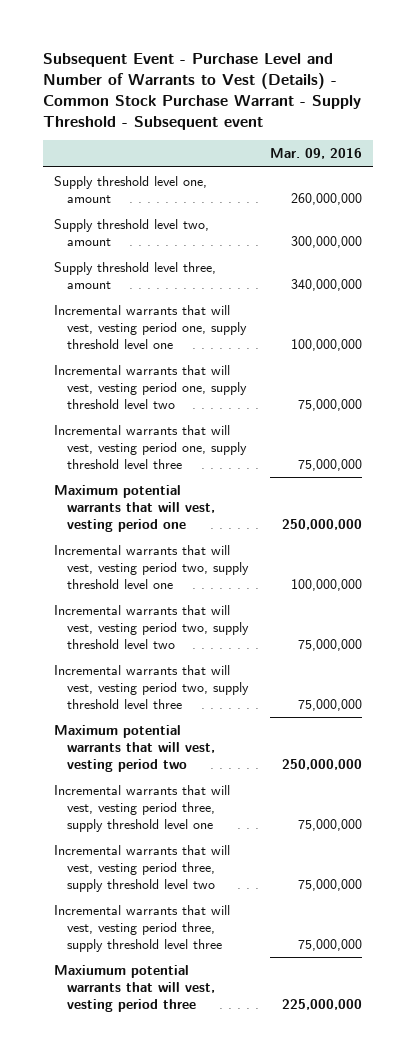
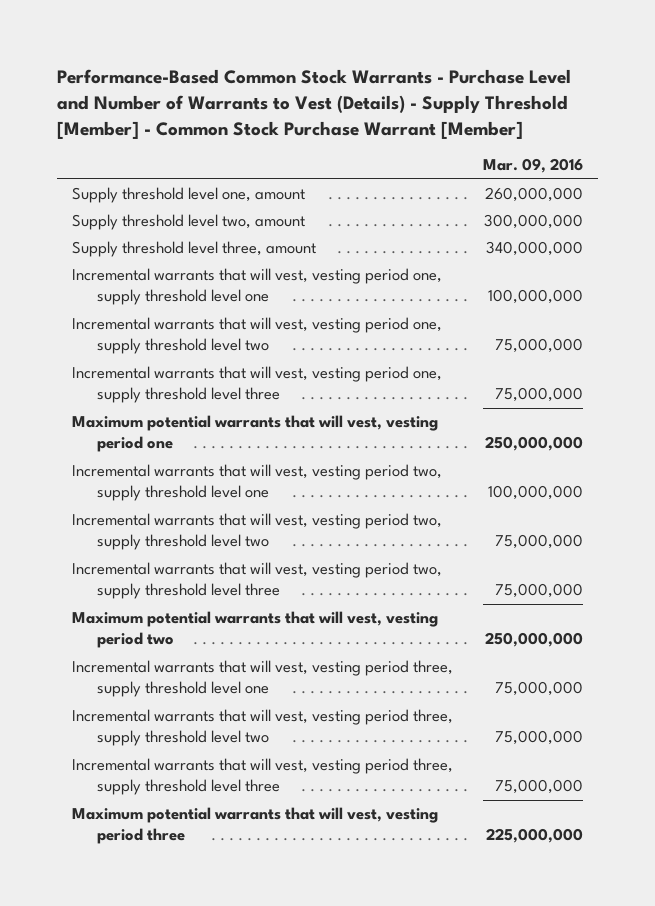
[43,53,362,130] Subsequent Event - Purchase Level and Number of Warrants to Vest (Details) - Common Stock Purchase Warrant - Supply Threshold - Subsequent event -> [57,69,572,139] Performance-Based Common Stock Warrants - Purchase Level and Number of Warrants to Vest (Details) - Supply Threshold [Member] - Common Stock Purchase Warrant [Member]
[54,964,215,1012] Maxiumum potential warrants that will vest, vesting period three -> [72,807,439,845] Maximum potential warrants that will vest, vesting period three

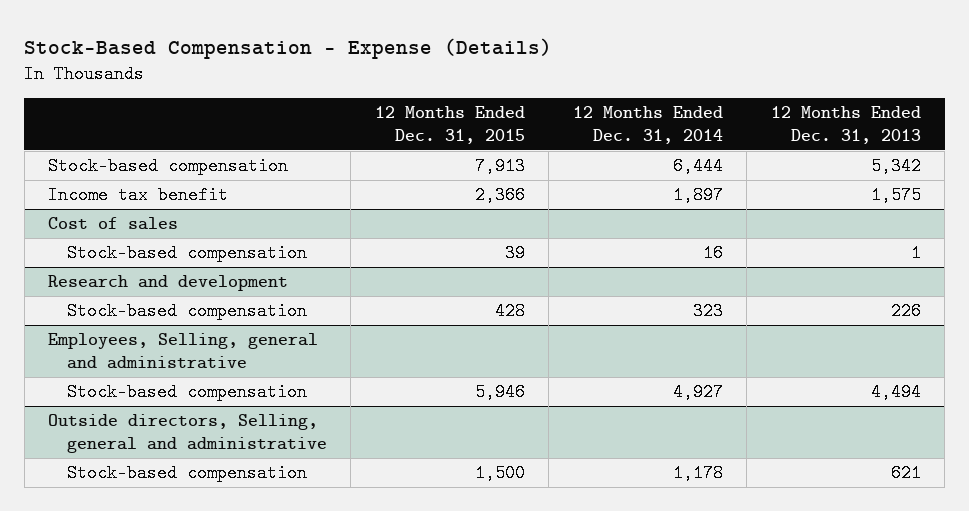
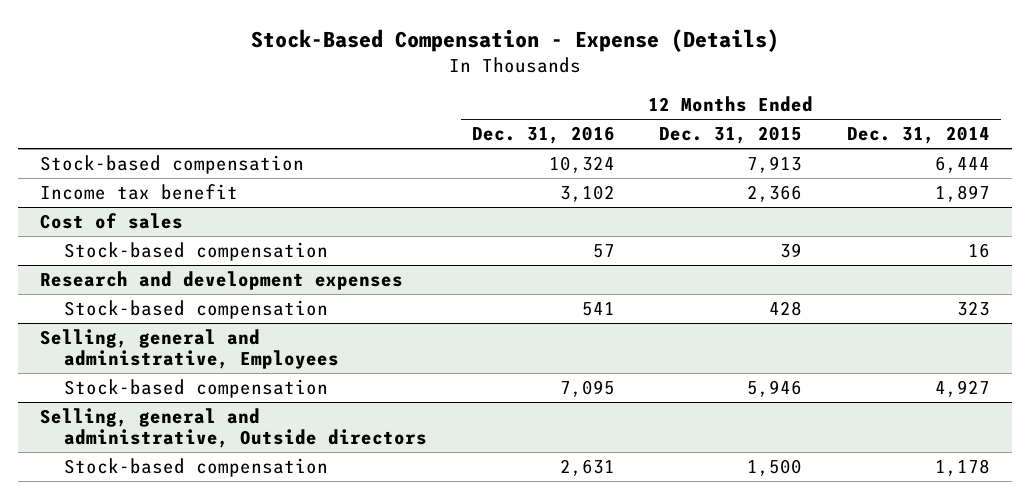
[770,106,921,145] 12 Months Ended Dec. 31, 2013 -> none
none -> [471,126,615,145] Dec. 31, 2016
[48,275,289,292] Research and development -> [40,270,404,290] Research and development expenses
[48,333,319,370] Employees, Selling, general and administrative -> [40,328,340,370] Selling, general and administrative, Employees
[48,414,327,454] Outside directors, Selling, general and administrative -> [40,407,428,449] Selling, general and administrative, Outside directors

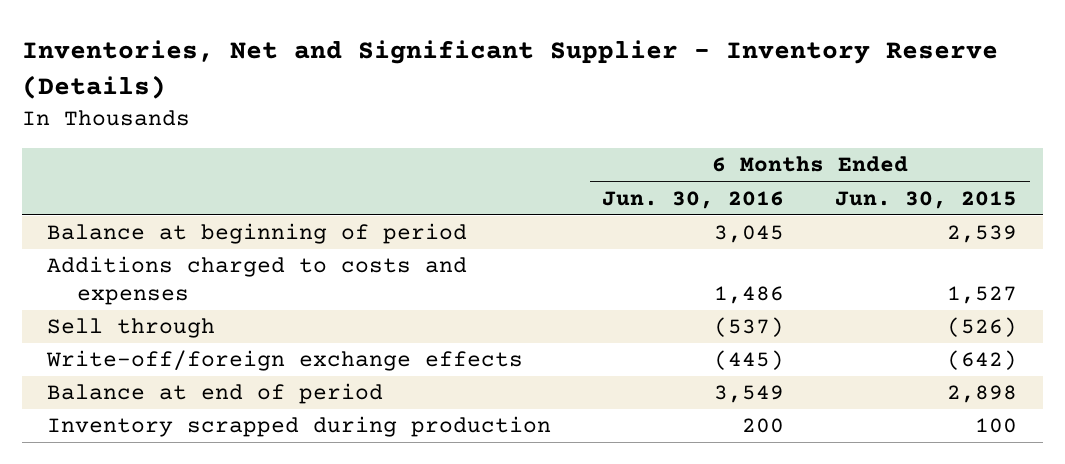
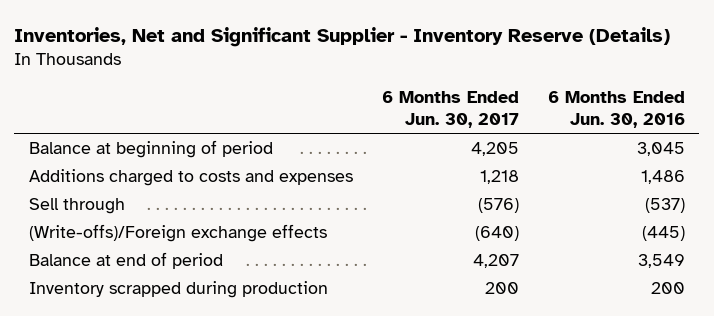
[835,190,1018,209] Jun. 30, 2015 -> none
none -> [381,91,519,128] 6 Months Ended Jun. 30, 2017
[46,350,524,372] Write-off/foreign exchange effects -> [28,224,327,243] (Write-offs)/Foreign exchange effects

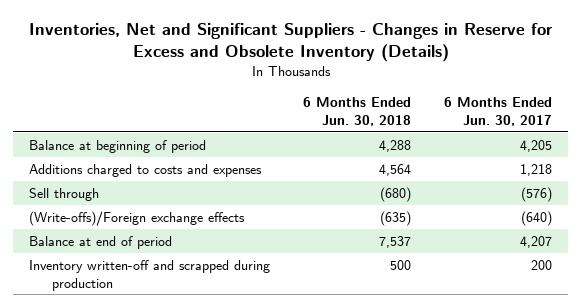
[14,26,671,47] Inventories, Net and Significant Supplier - Inventory Reserve (Details) -> [28,23,553,63] Inventories, Net and Significant Suppliers - Changes in Reserve for Excess and Obsolete Inventory (Details)
[547,91,685,128] 6 Months Ended Jun. 30, 2016 -> none
none -> [303,97,412,126] 6 Months Ended Jun. 30, 2018
[28,281,328,299] Inventory scrapped during production -> [29,259,271,291] Inventory written-off and scrapped during production

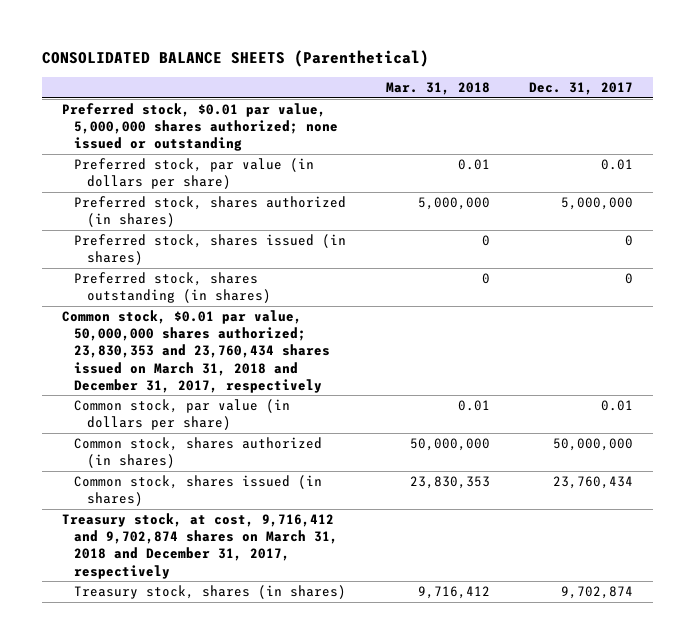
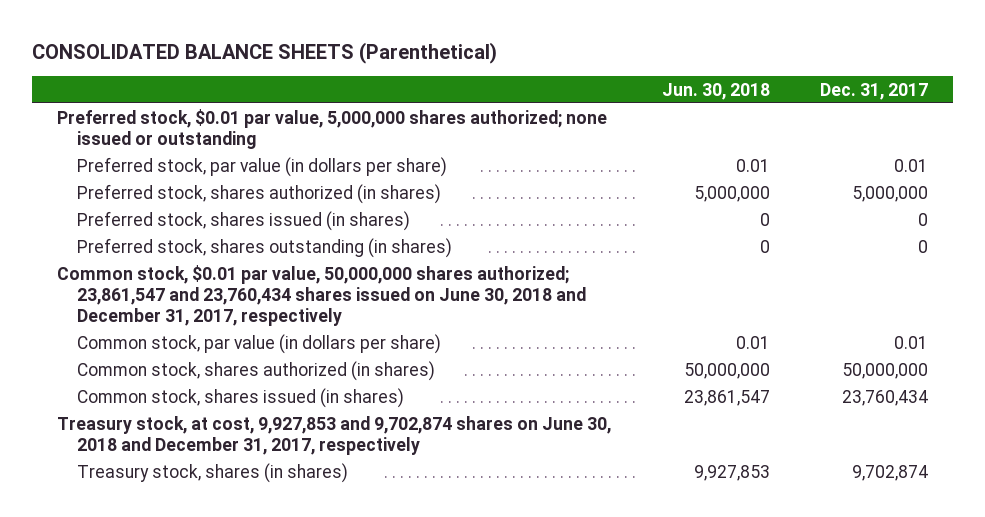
[385,81,490,95] Mar. 31, 2018 -> none
none -> [661,82,770,100] Jun. 30, 2018
[61,310,331,393] Common stock, $0.01 par value, 50,000,000 shares authorized; 23,830,353 and 23,760,434 shares issued on March 31, 2018 and December 31, 2017, respectively -> [57,264,587,326] Common stock, $0.01 par value, 50,000,000 shares authorized; 23,861,547 and 23,760,434 shares issued on June 30, 2018 and December 31, 2017, respectively
[61,513,339,579] Treasury stock, at cost, 9,716,412 and 9,702,874 shares on March 31, 2018 and December 31, 2017, respectively -> [57,415,612,455] Treasury stock, at cost, 9,927,853 and 9,702,874 shares on June 30, 2018 and December 31, 2017, respectively

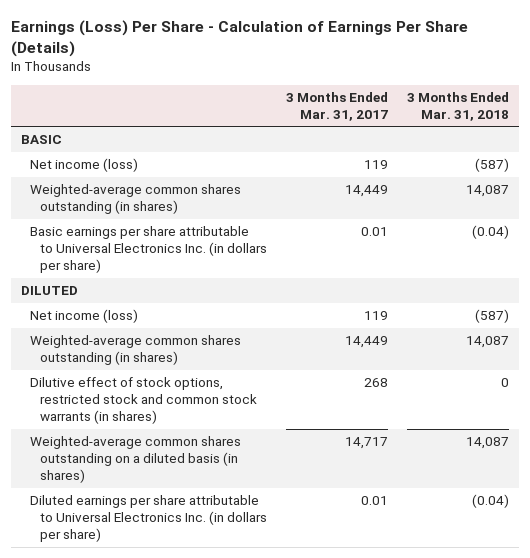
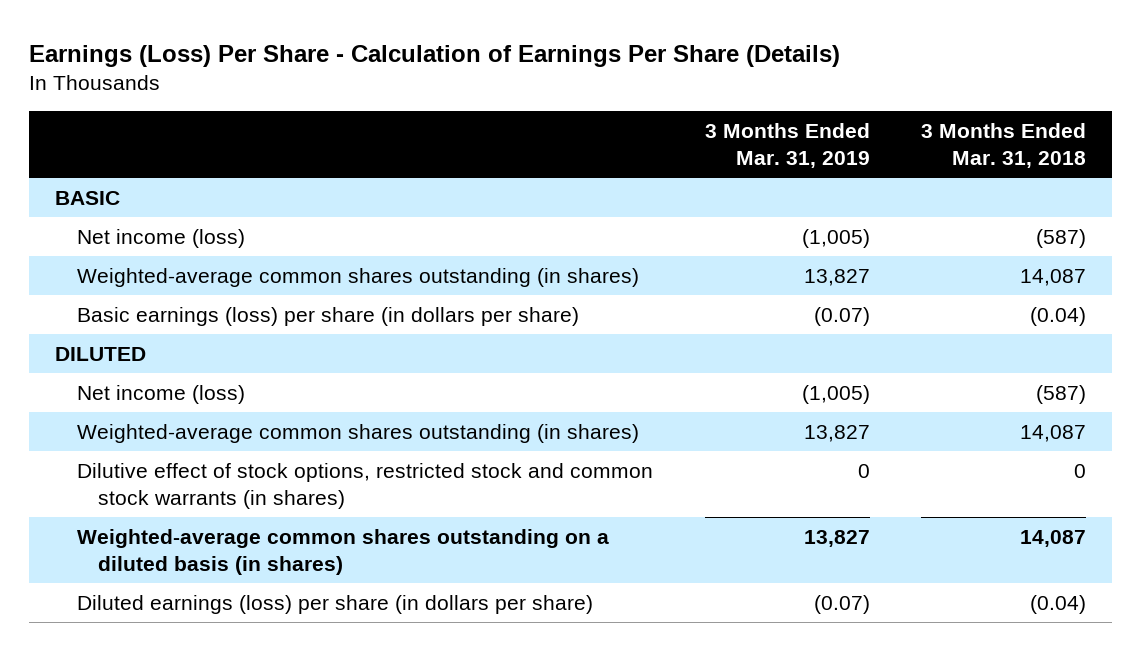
[286,91,389,121] 3 Months Ended Mar. 31, 2017 -> none
none -> [704,122,870,168] 3 Months Ended Mar. 31, 2019
[30,226,267,274] Basic earnings per share attributable to Universal Electronics Inc. (in dollars per share) -> [76,306,579,326] Basic earnings (loss) per share (in dollars per share)
[30,495,267,543] Diluted earnings per share attributable to Universal Electronics Inc. (in dollars per share) -> [76,594,593,614] Diluted earnings (loss) per share (in dollars per share)

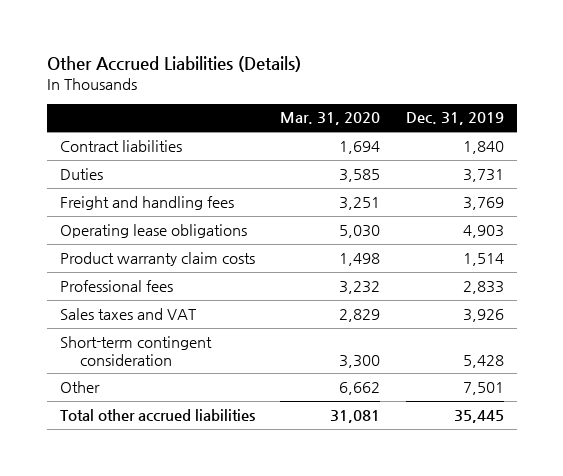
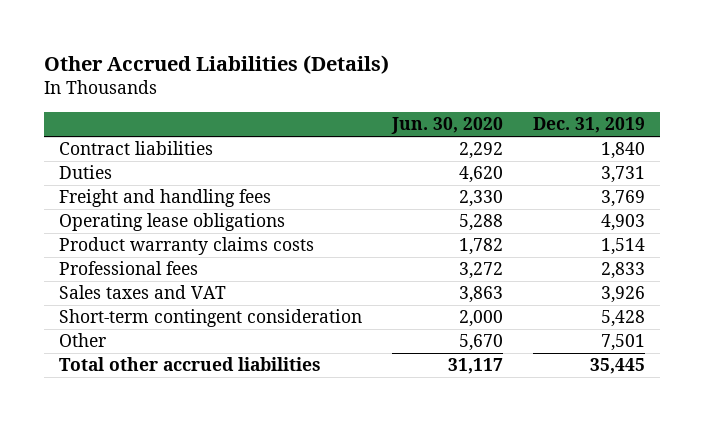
[280,112,381,126] Mar. 31, 2020 -> none
none -> [390,117,503,135] Jun. 30, 2020
[59,251,255,266] Product warranty claim costs -> [59,237,315,256] Product warranty claims costs

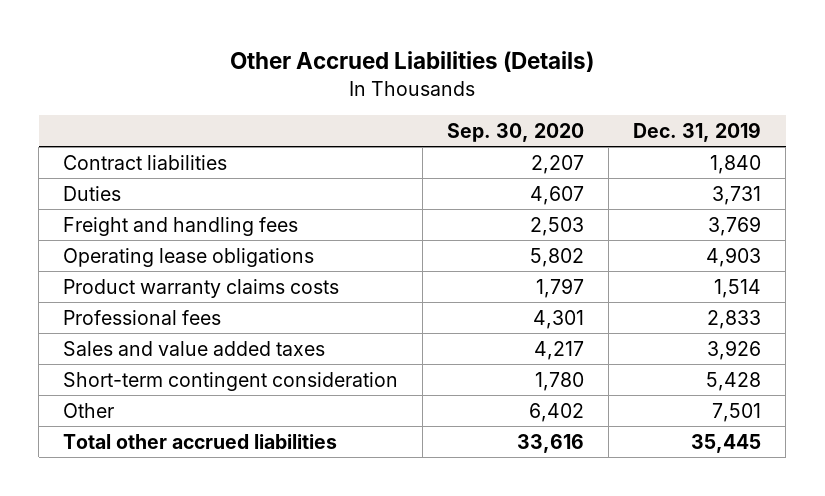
[390,117,503,135] Jun. 30, 2020 -> none
none -> [447,122,585,142] Sep. 30, 2020
[59,285,227,300] Sales taxes and VAT -> [63,340,326,356] Sales and value added taxes

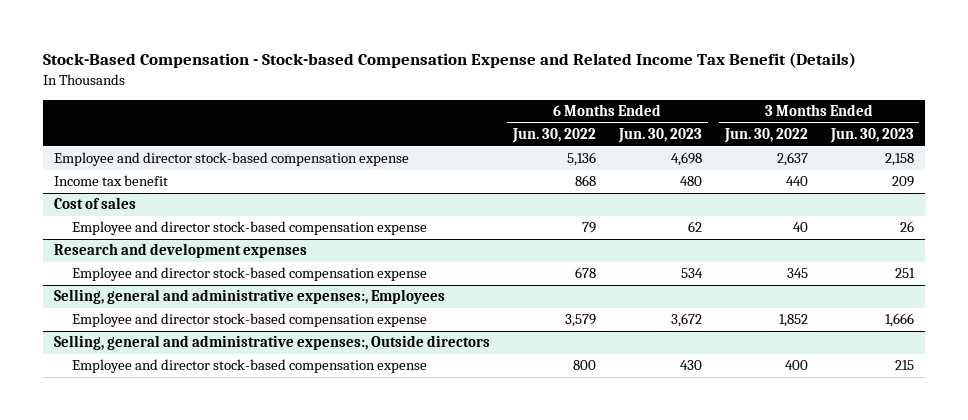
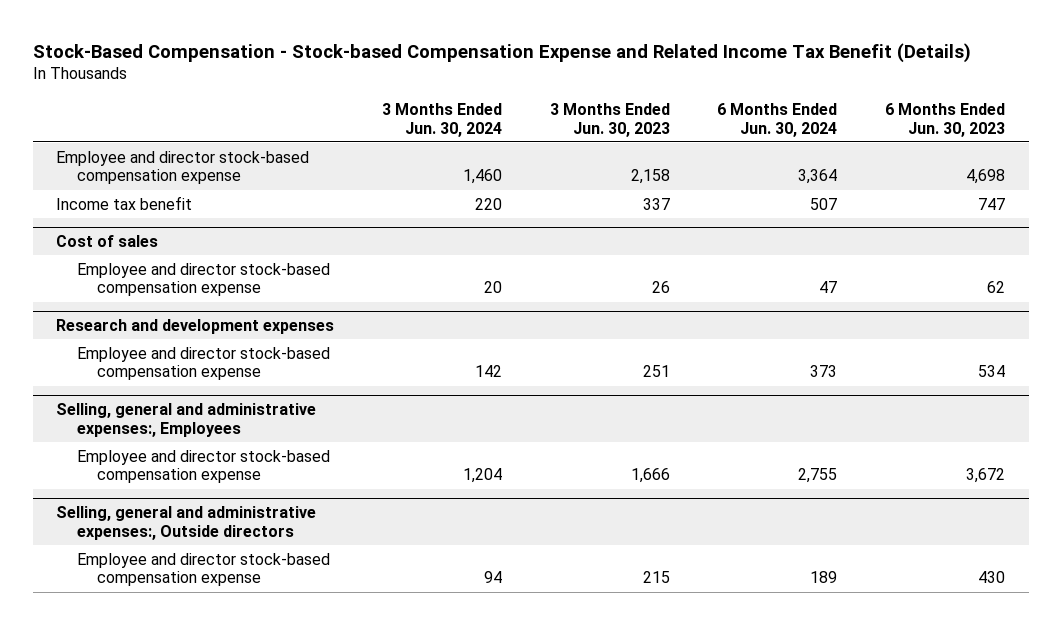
[512,128,597,144] Jun. 30, 2022 -> none
[723,128,808,144] Jun. 30, 2022 -> none
none -> [382,102,503,137] 3 Months Ended Jun. 30, 2024
none -> [717,102,838,137] 6 Months Ended Jun. 30, 2024
[679,176,702,187] 480 -> [977,197,1005,210] 747
[891,176,914,188] 209 -> [642,197,670,210] 337

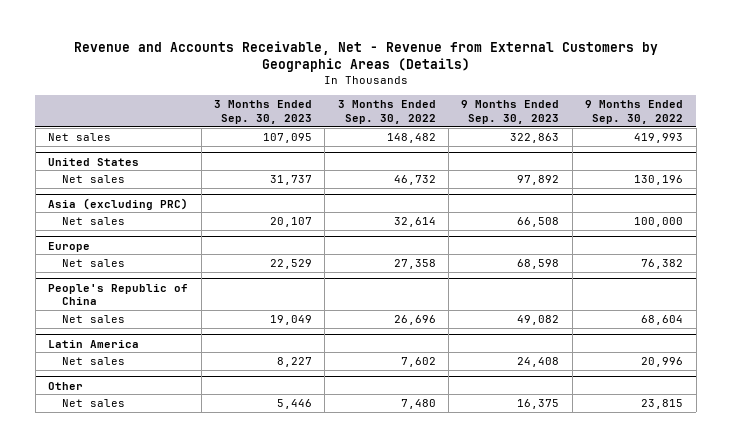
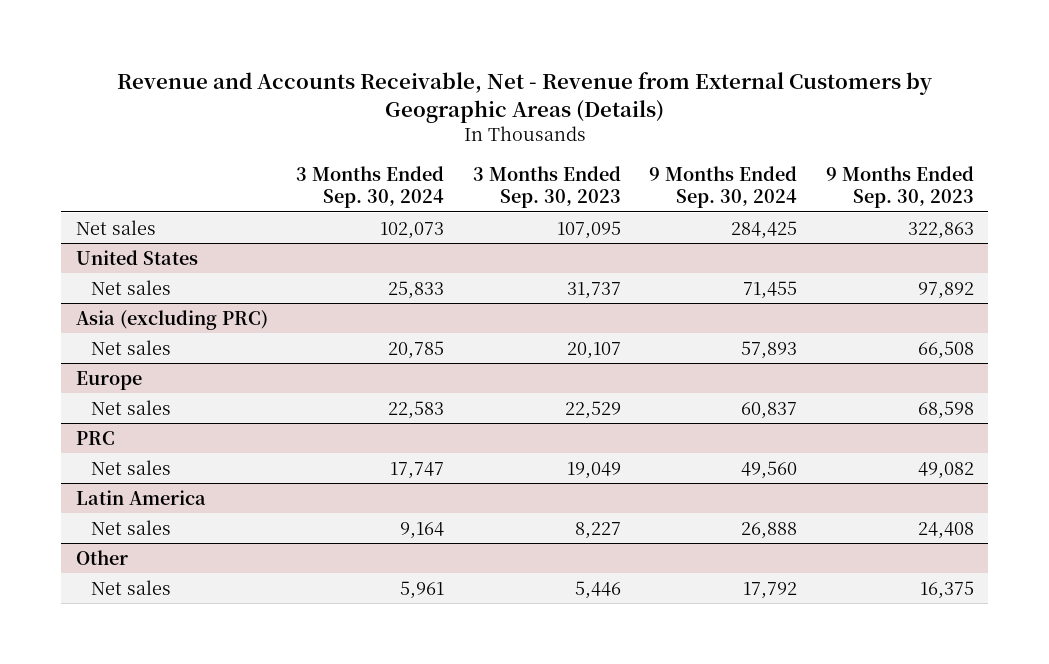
[337,100,436,124] 3 Months Ended Sep. 30, 2022 -> none
[585,100,684,124] 9 Months Ended Sep. 30, 2022 -> none
none -> [296,165,445,208] 3 Months Ended Sep. 30, 2024
none -> [649,165,798,208] 9 Months Ended Sep. 30, 2024
[48,283,189,306] People's Republic of China -> [75,430,115,445] PRC

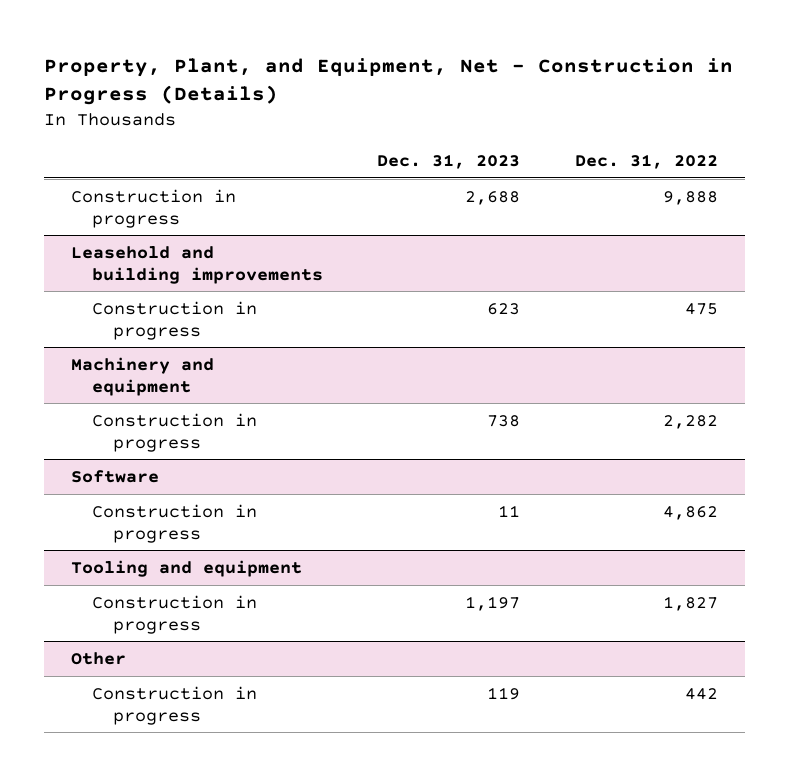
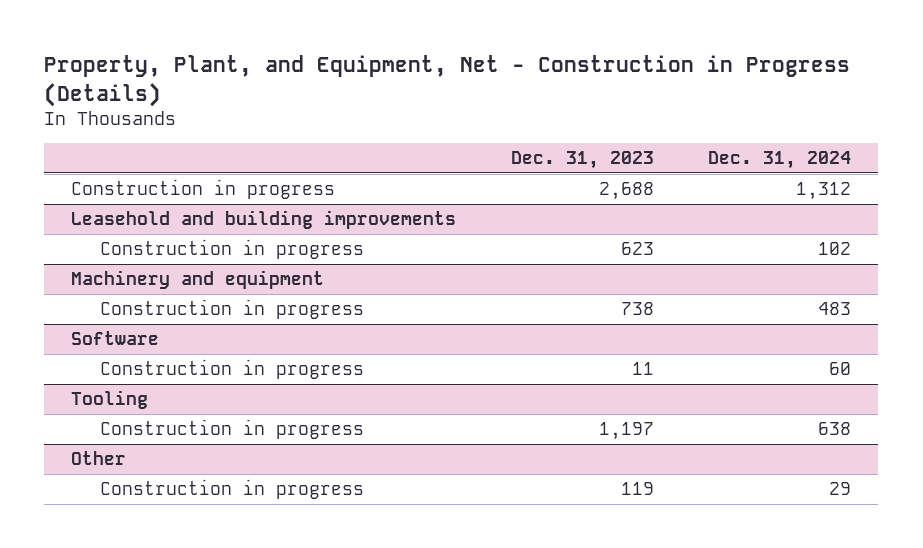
[574,153,718,169] Dec. 31, 2022 -> none
none -> [708,151,852,170] Dec. 31, 2024
[70,559,302,577] Tooling and equipment -> [71,390,149,410] Tooling

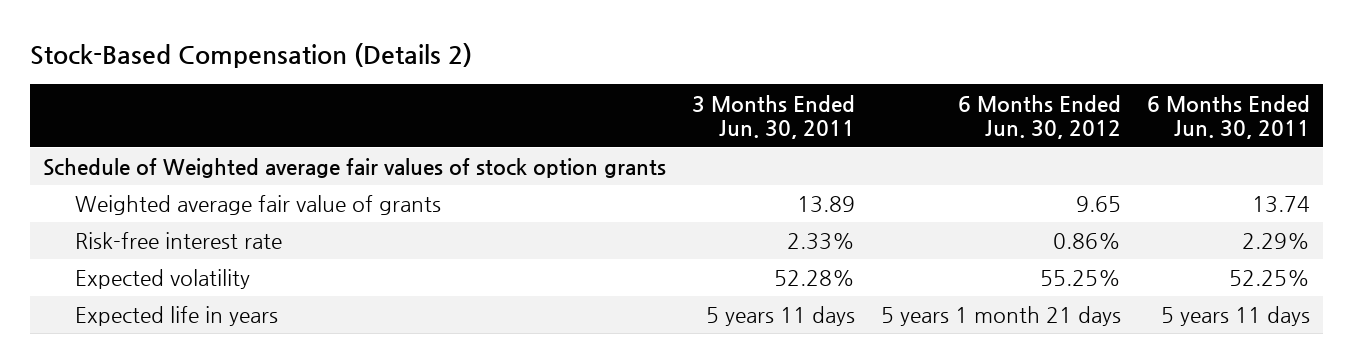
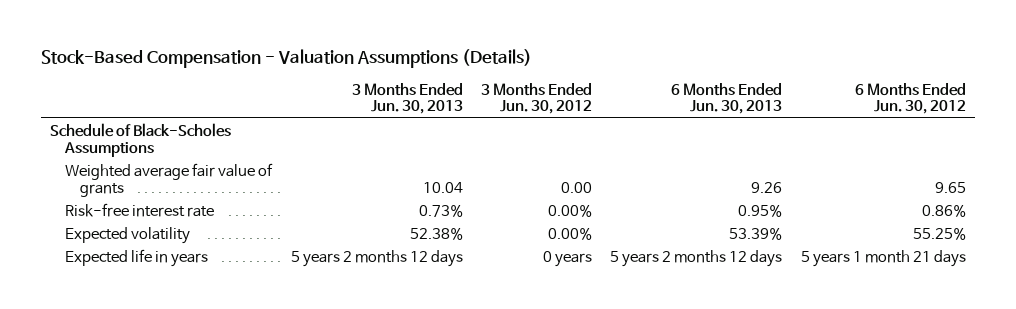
[30,43,473,69] Stock-Based Compensation (Details 2) -> [41,49,533,69] Stock-Based Compensation - Valuation Assumptions (Details)
[692,94,856,140] 3 Months Ended Jun. 30, 2011 -> none
[1146,94,1310,140] 6 Months Ended Jun. 30, 2011 -> none
none -> [351,82,463,115] 3 Months Ended Jun. 30, 2013
none -> [480,82,592,115] 3 Months Ended Jun. 30, 2012
none -> [671,82,783,115] 6 Months Ended Jun. 30, 2013
[43,158,667,179] Schedule of Weighted average fair values of stock option grants -> [50,122,232,157] Schedule of Black-Scholes Assumptions

